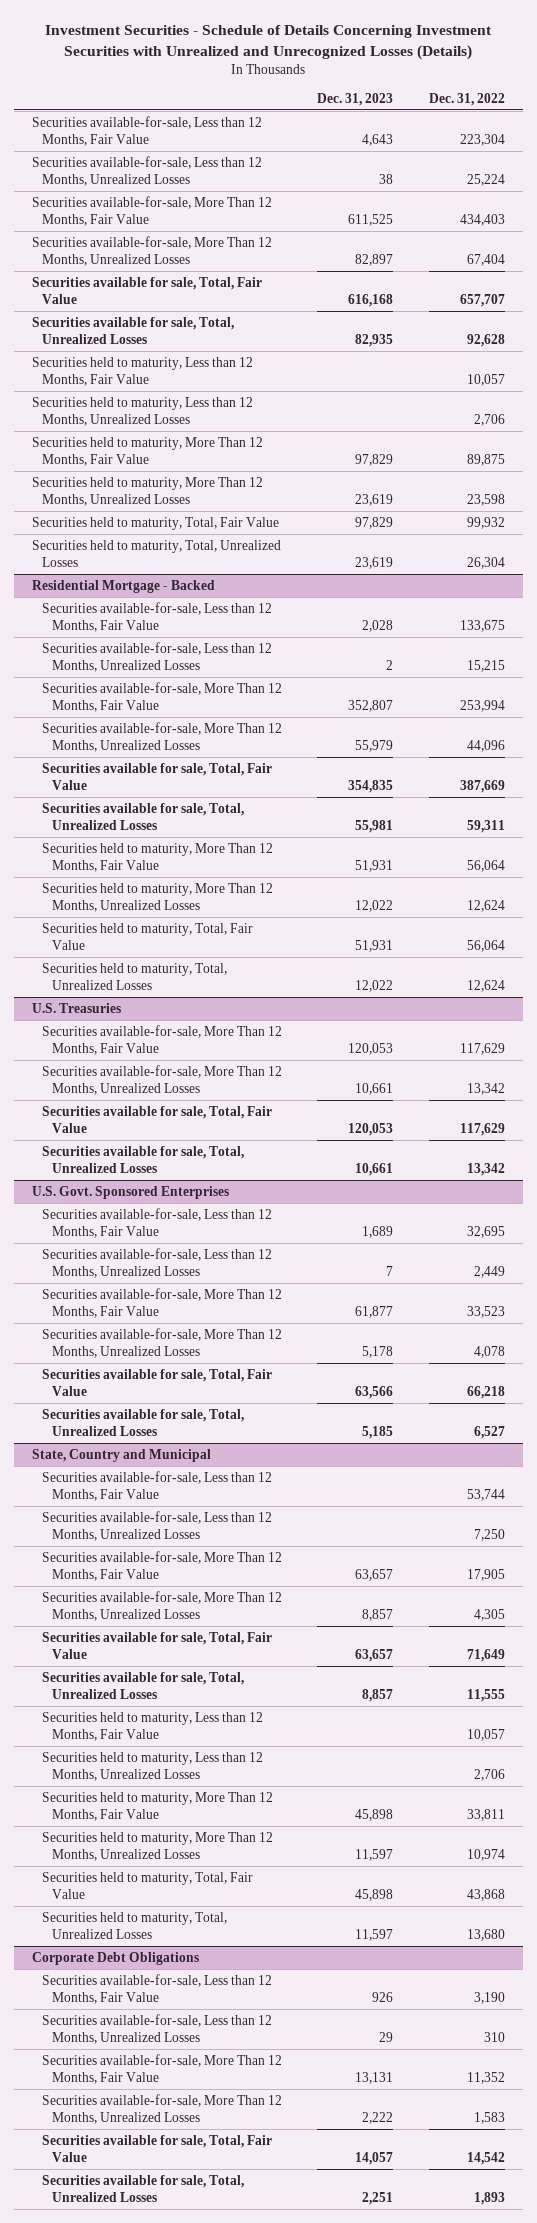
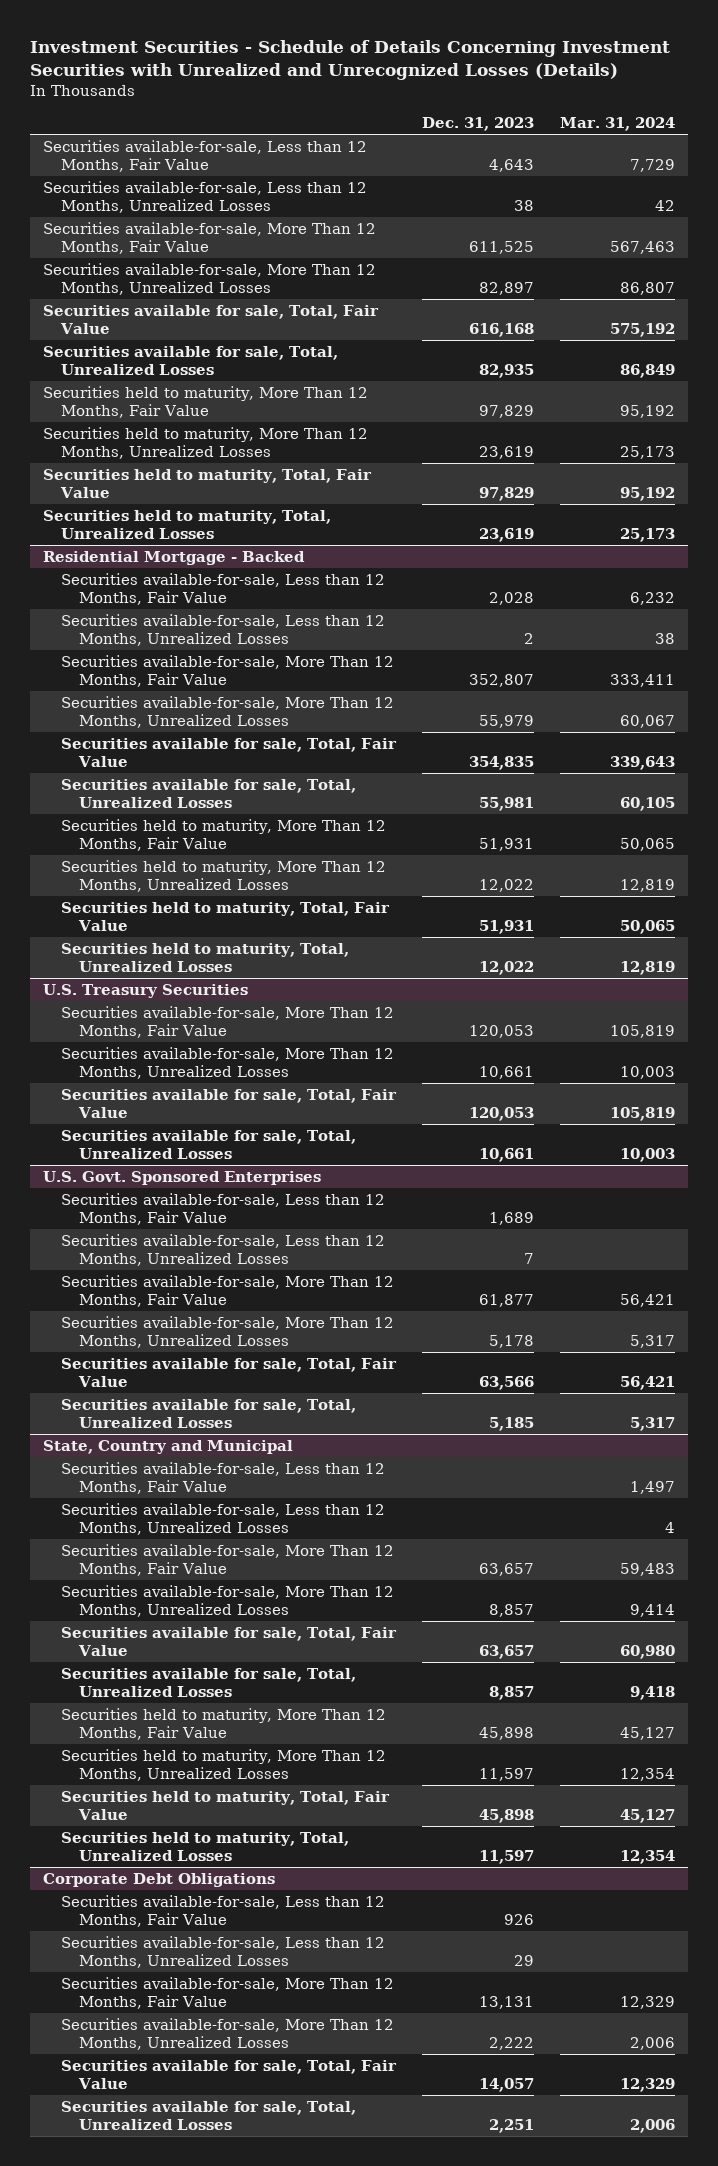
[429,92,506,106] Dec. 31, 2022 -> none
none -> [560,117,676,132] Mar. 31, 2024
[31,356,253,386] Securities held to maturity, Less than 12 Months, Fair Value -> none
[31,396,253,426] Securities held to maturity, Less than 12 Months, Unrealized Losses -> none
[31,1002,121,1013] U.S. Treasuries -> [43,983,249,998] U.S. Treasury Securities
[41,1711,263,1741] Securities held to maturity, Less than 12 Months, Fair Value -> none
[41,1751,263,1781] Securities held to maturity, Less than 12 Months, Unrealized Losses -> none

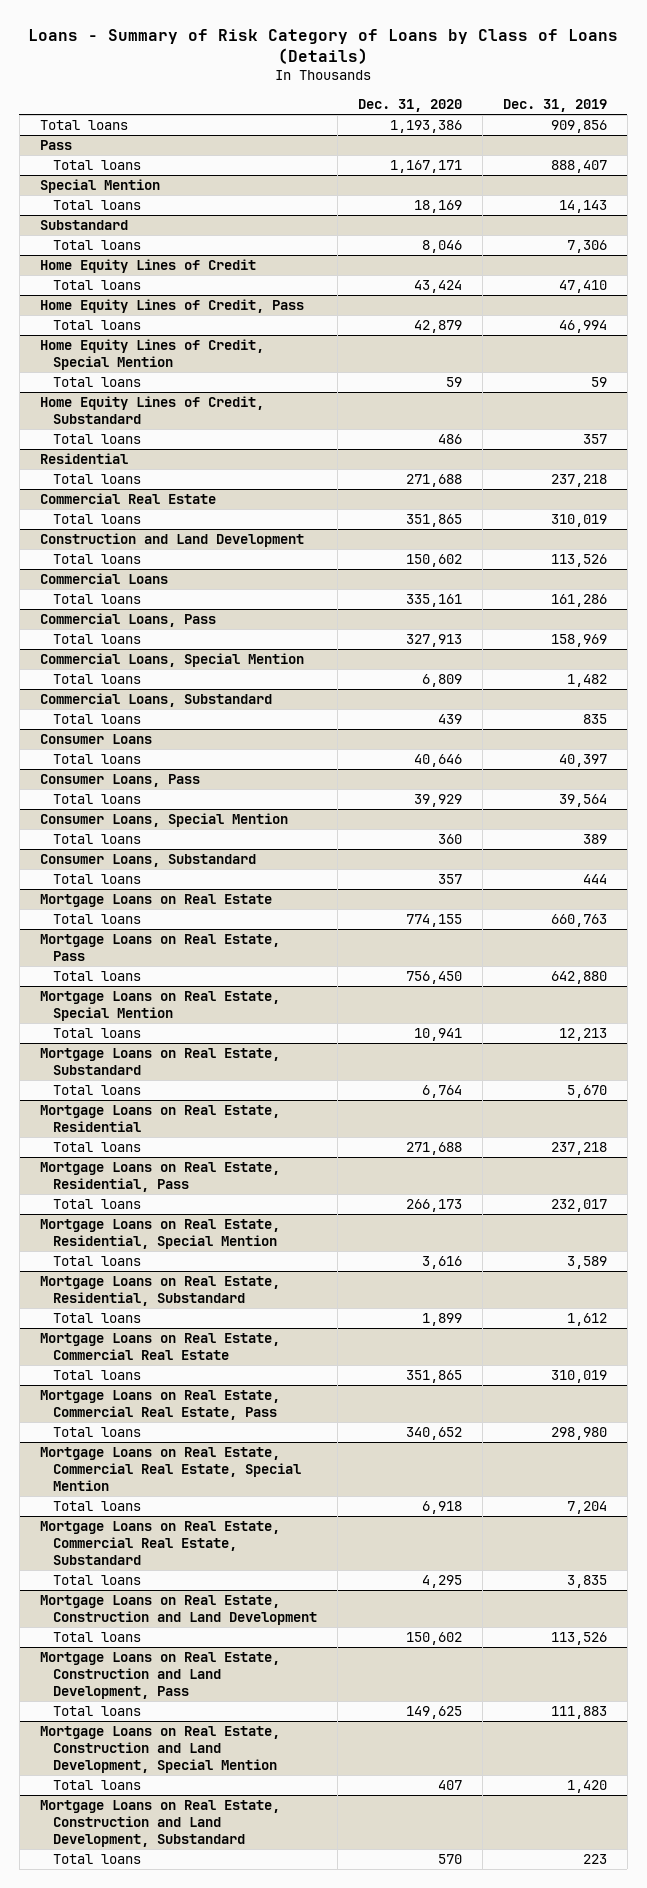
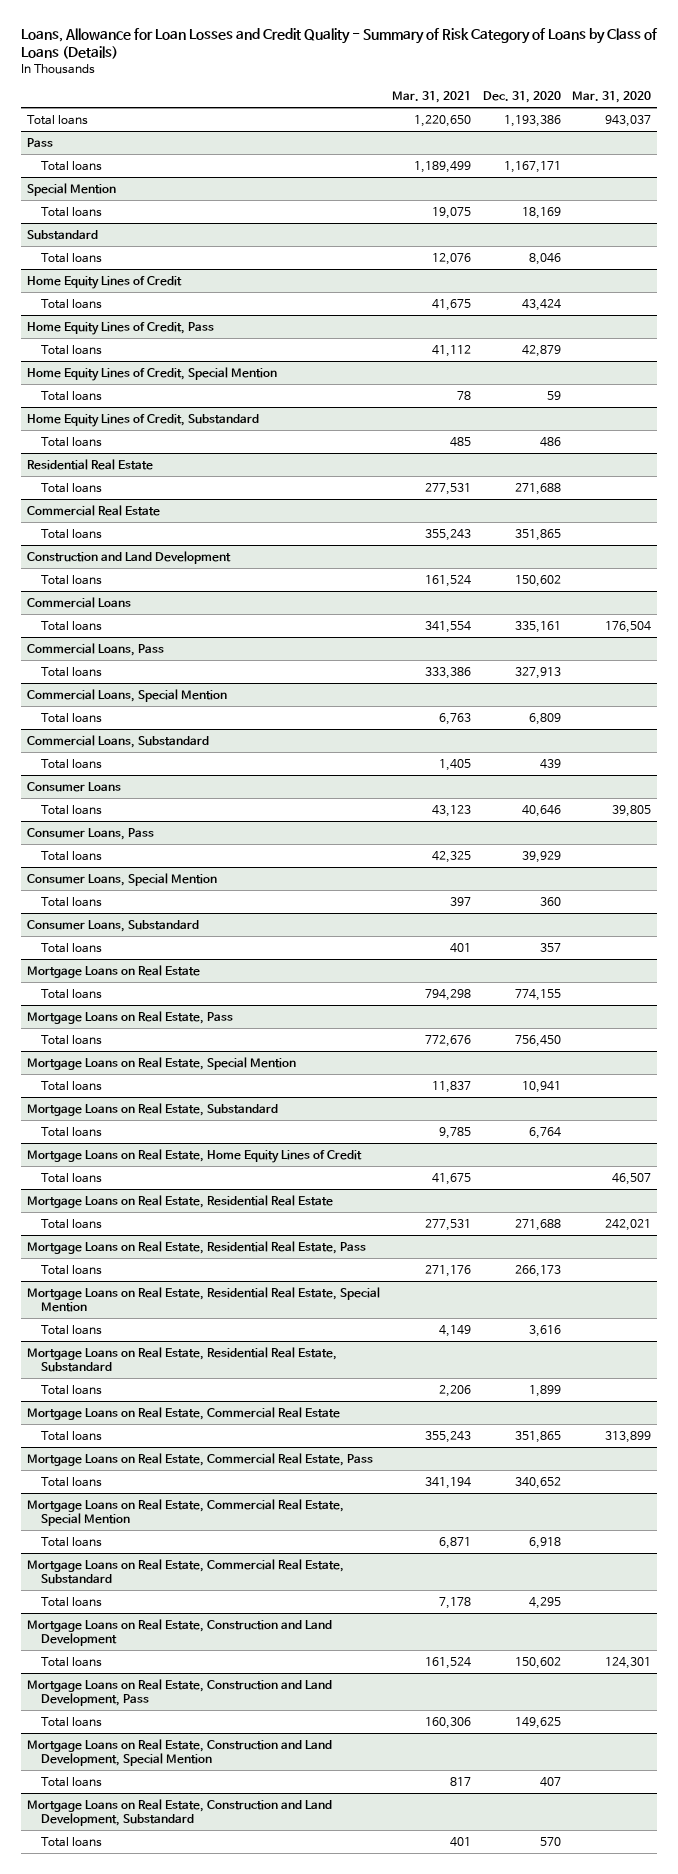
[28,28,619,64] Loans - Summary of Risk Category of Loans by Class of Loans (Details) -> [20,27,658,60] Loans, Allowance for Loan Losses and Credit Quality - Summary of Risk Category of Loans by Class of Loans (Details)
[502,98,607,112] Dec. 31, 2019 -> none
none -> [391,91,471,104] Mar. 31, 2021
none -> [572,91,652,104] Mar. 31, 2020
[39,453,128,465] Residential -> [26,458,153,470] Residential Real Estate
none -> [26,1148,362,1163] Mortgage Loans on Real Estate, Home Equity Lines of Credit
none -> [41,1172,103,1183] Total loans
[39,1105,280,1133] Mortgage Loans on Real Estate, Residential -> [26,1194,333,1208] Mortgage Loans on Real Estate, Residential Real Estate
[39,1162,280,1193] Mortgage Loans on Real Estate, Residential, Pass -> [26,1240,366,1254] Mortgage Loans on Real Estate, Residential Real Estate, Pass
[39,1219,280,1250] Mortgage Loans on Real Estate, Residential, Special Mention -> [26,1286,380,1312] Mortgage Loans on Real Estate, Residential Real Estate, Special Mention
[39,1276,280,1307] Mortgage Loans on Real Estate, Residential, Substandard -> [26,1346,337,1372] Mortgage Loans on Real Estate, Residential Real Estate, Substandard

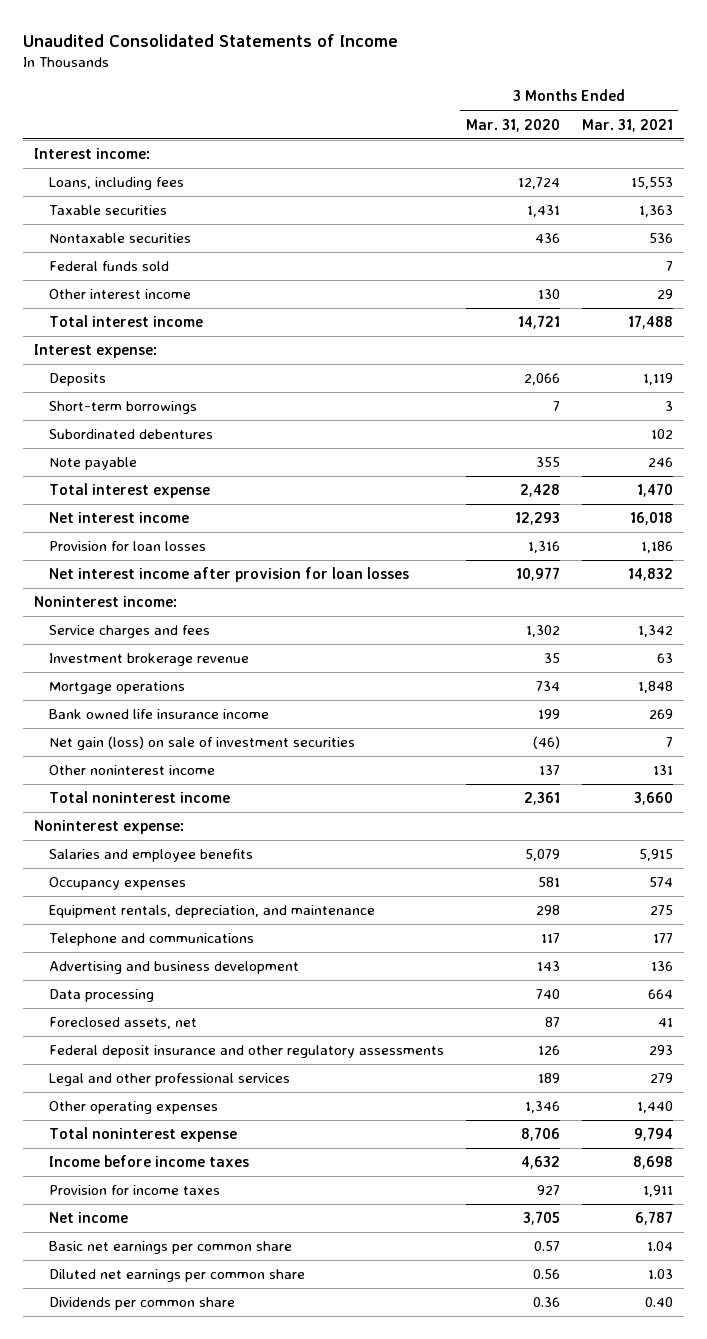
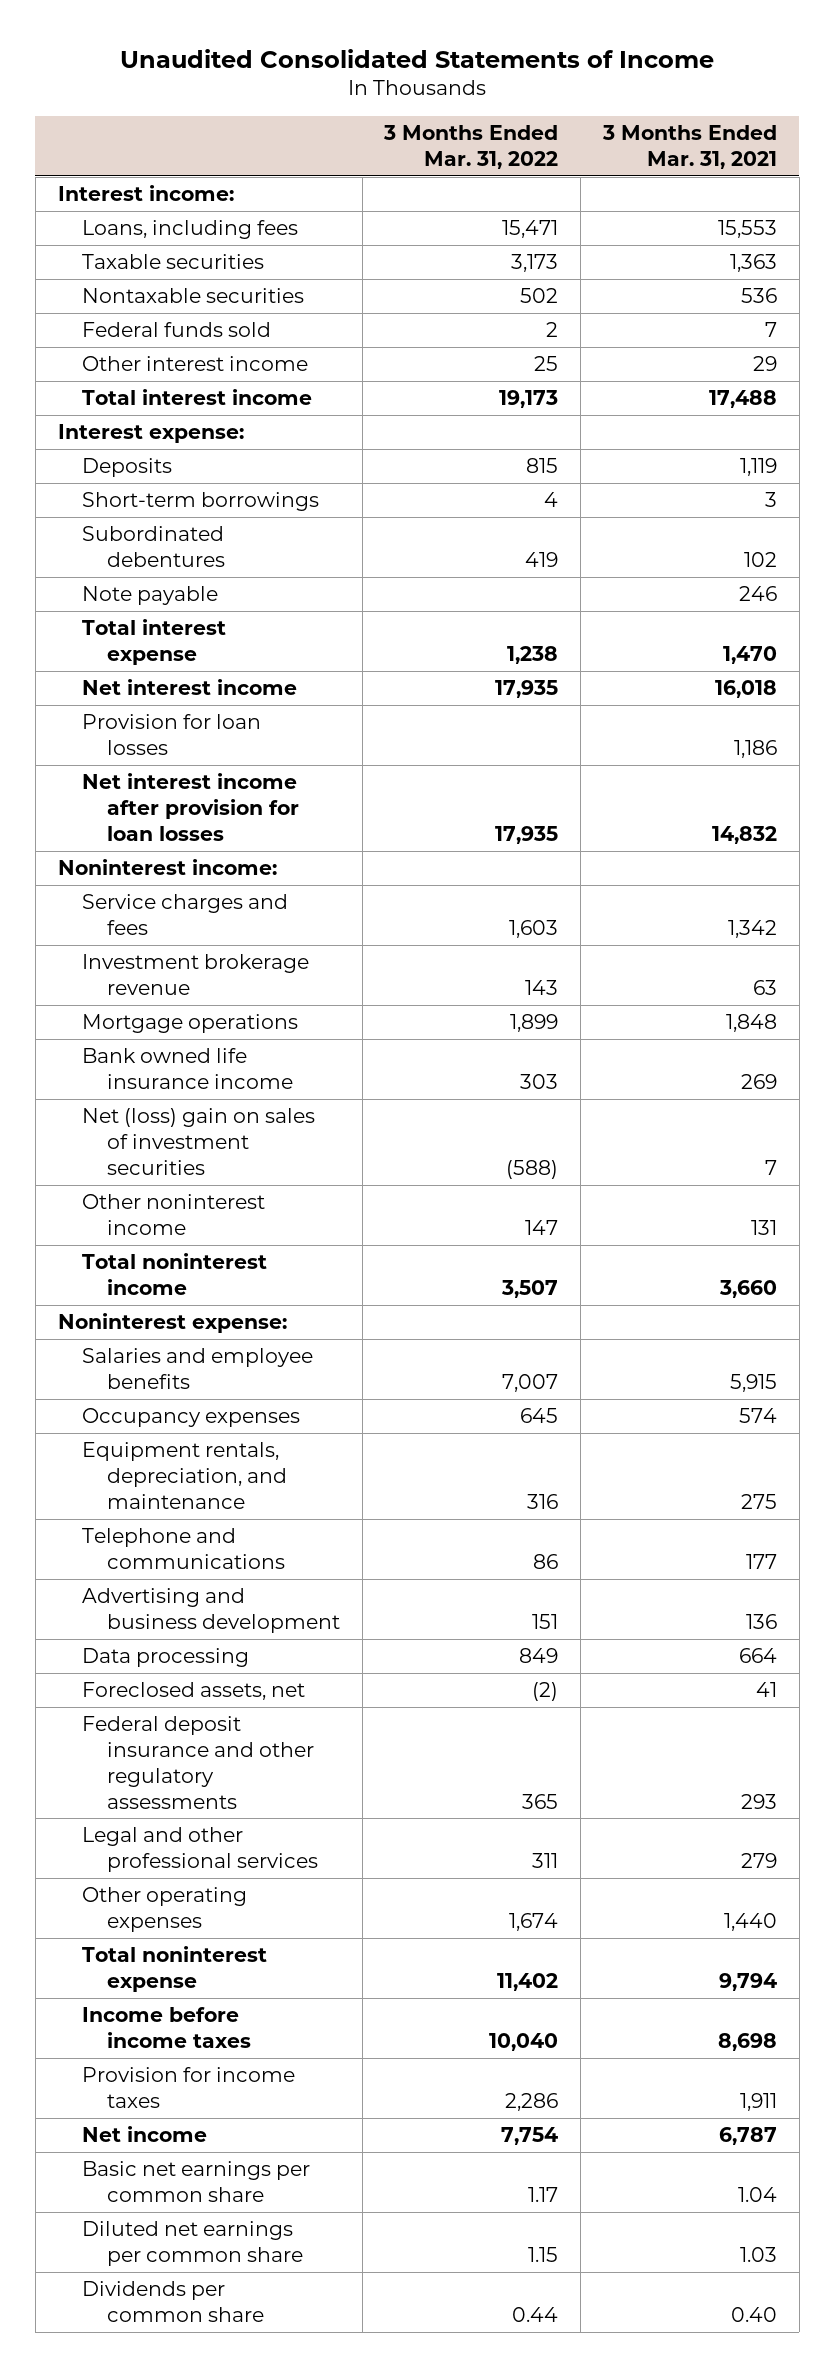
[465,118,560,132] Mar. 31, 2020 -> none
none -> [383,125,559,170] 3 Months Ended Mar. 31, 2022
[48,736,355,751] Net gain (loss) on sale of investment securities -> [82,1108,316,1175] Net (loss) gain on sales of investment securities

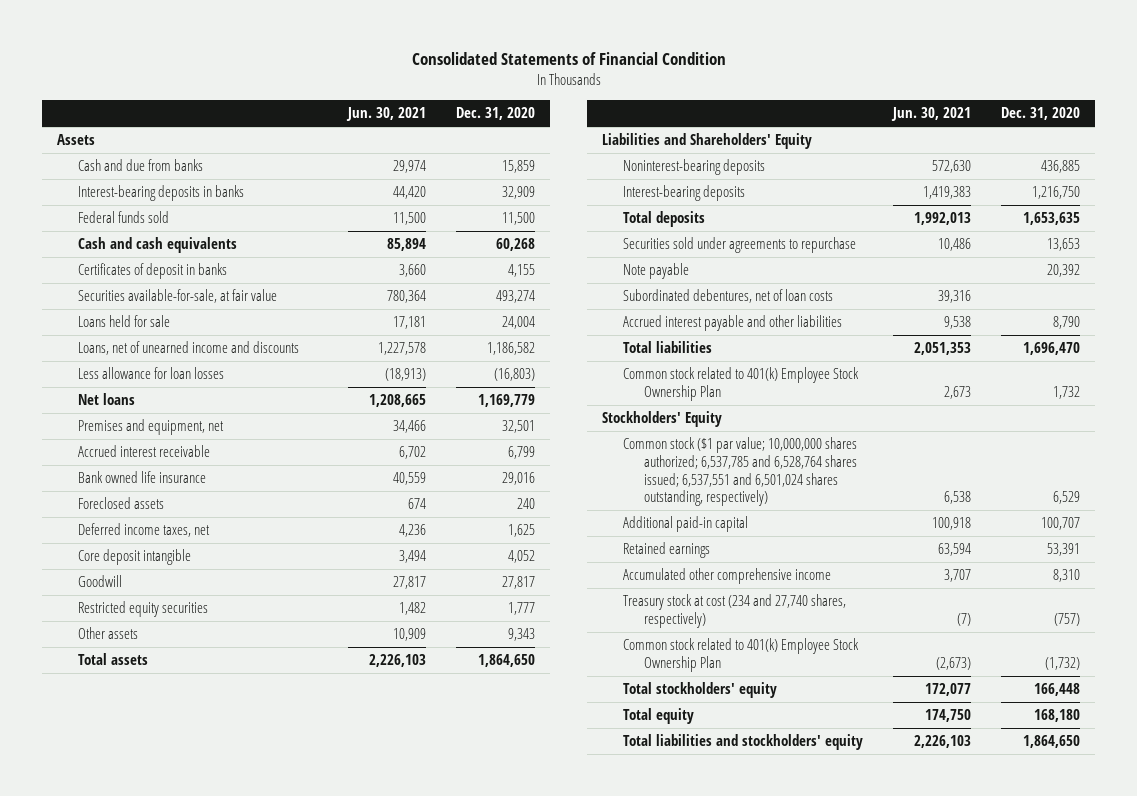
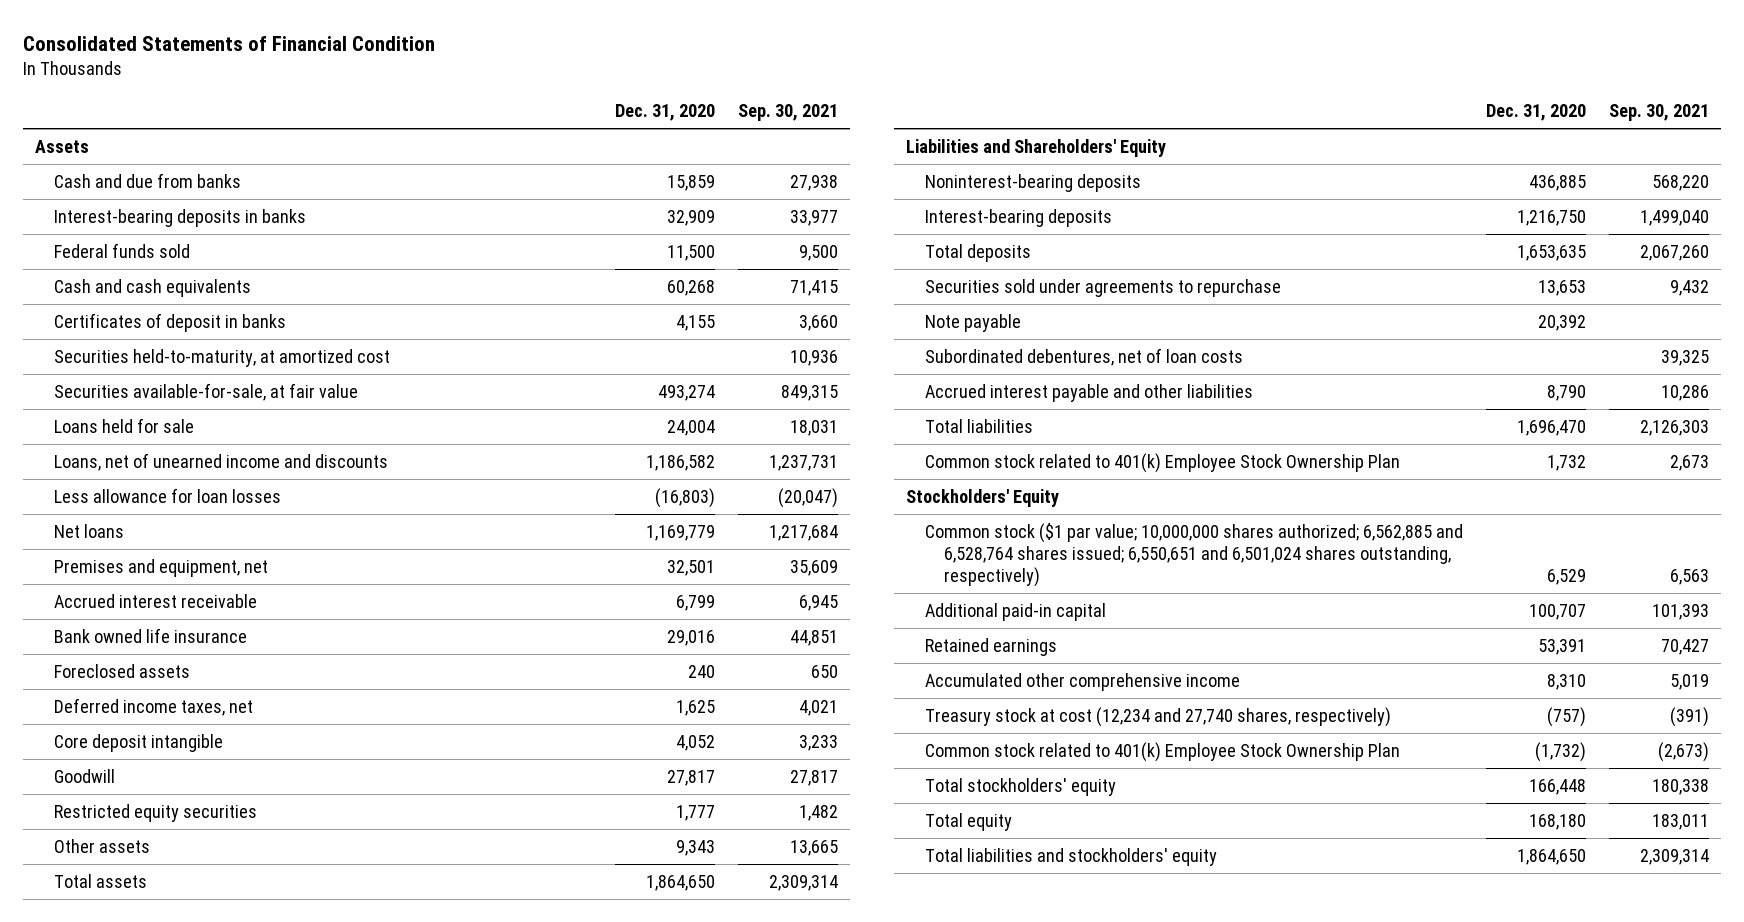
[345,107,426,122] Jun. 30, 2021 -> none
none -> [738,104,839,122] Sep. 30, 2021
none -> [53,349,390,368] Securities held-to-maturity, at amortized cost
[623,437,858,507] Common stock ($1 par value; 10,000,000 shares authorized; 6,537,785 and 6,528,764 shares issued; 6,537,551 and 6,501,024 shares outstanding, respectively) -> [925,523,1464,587] Common stock ($1 par value; 10,000,000 shares authorized; 6,562,885 and 6,528,764 shares issued; 6,550,651 and 6,501,024 shares outstanding, respectively)
[623,594,847,628] Treasury stock at cost (234 and 27,740 shares, respectively) -> [925,707,1392,728] Treasury stock at cost (12,234 and 27,740 shares, respectively)

